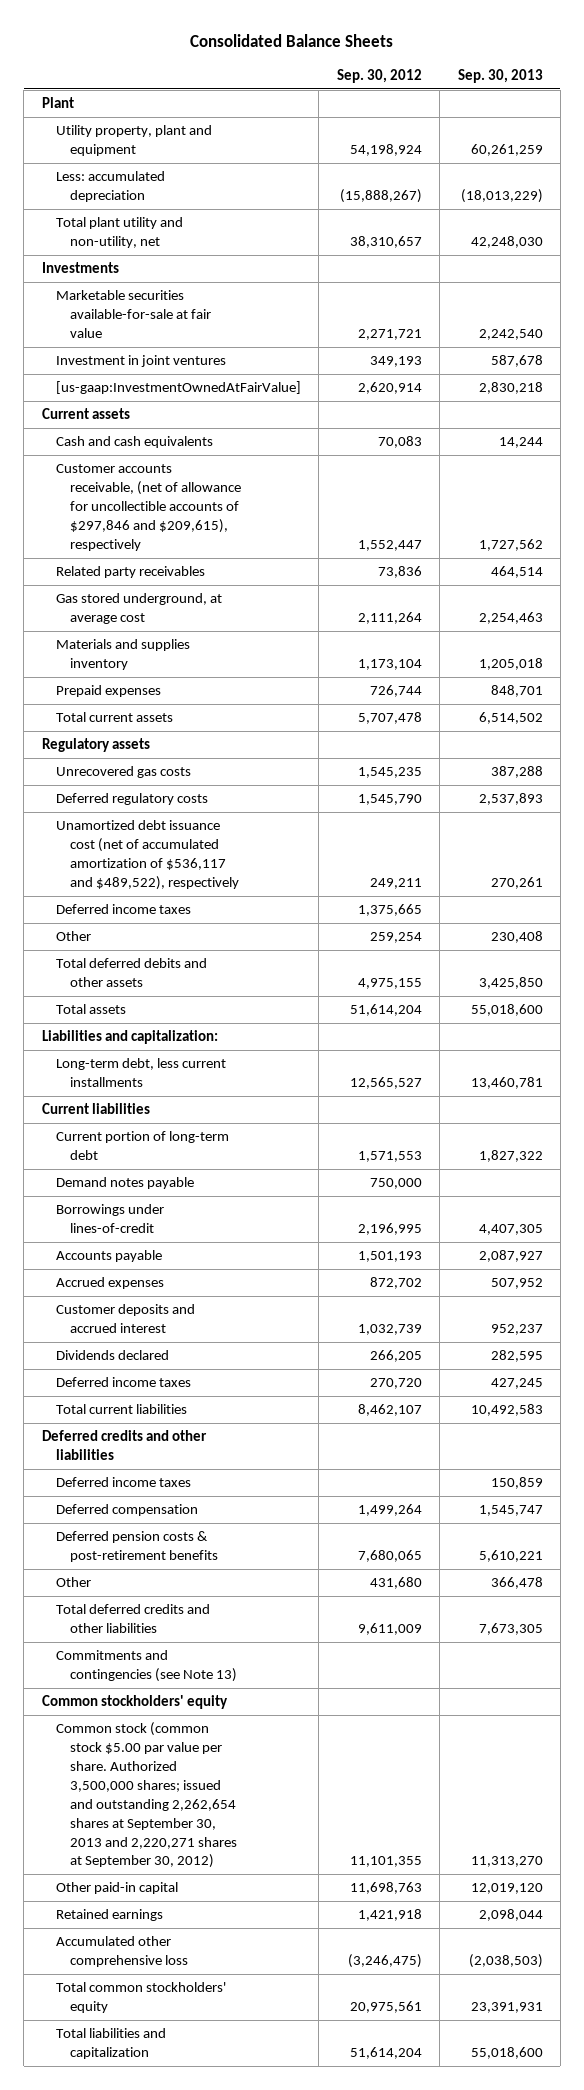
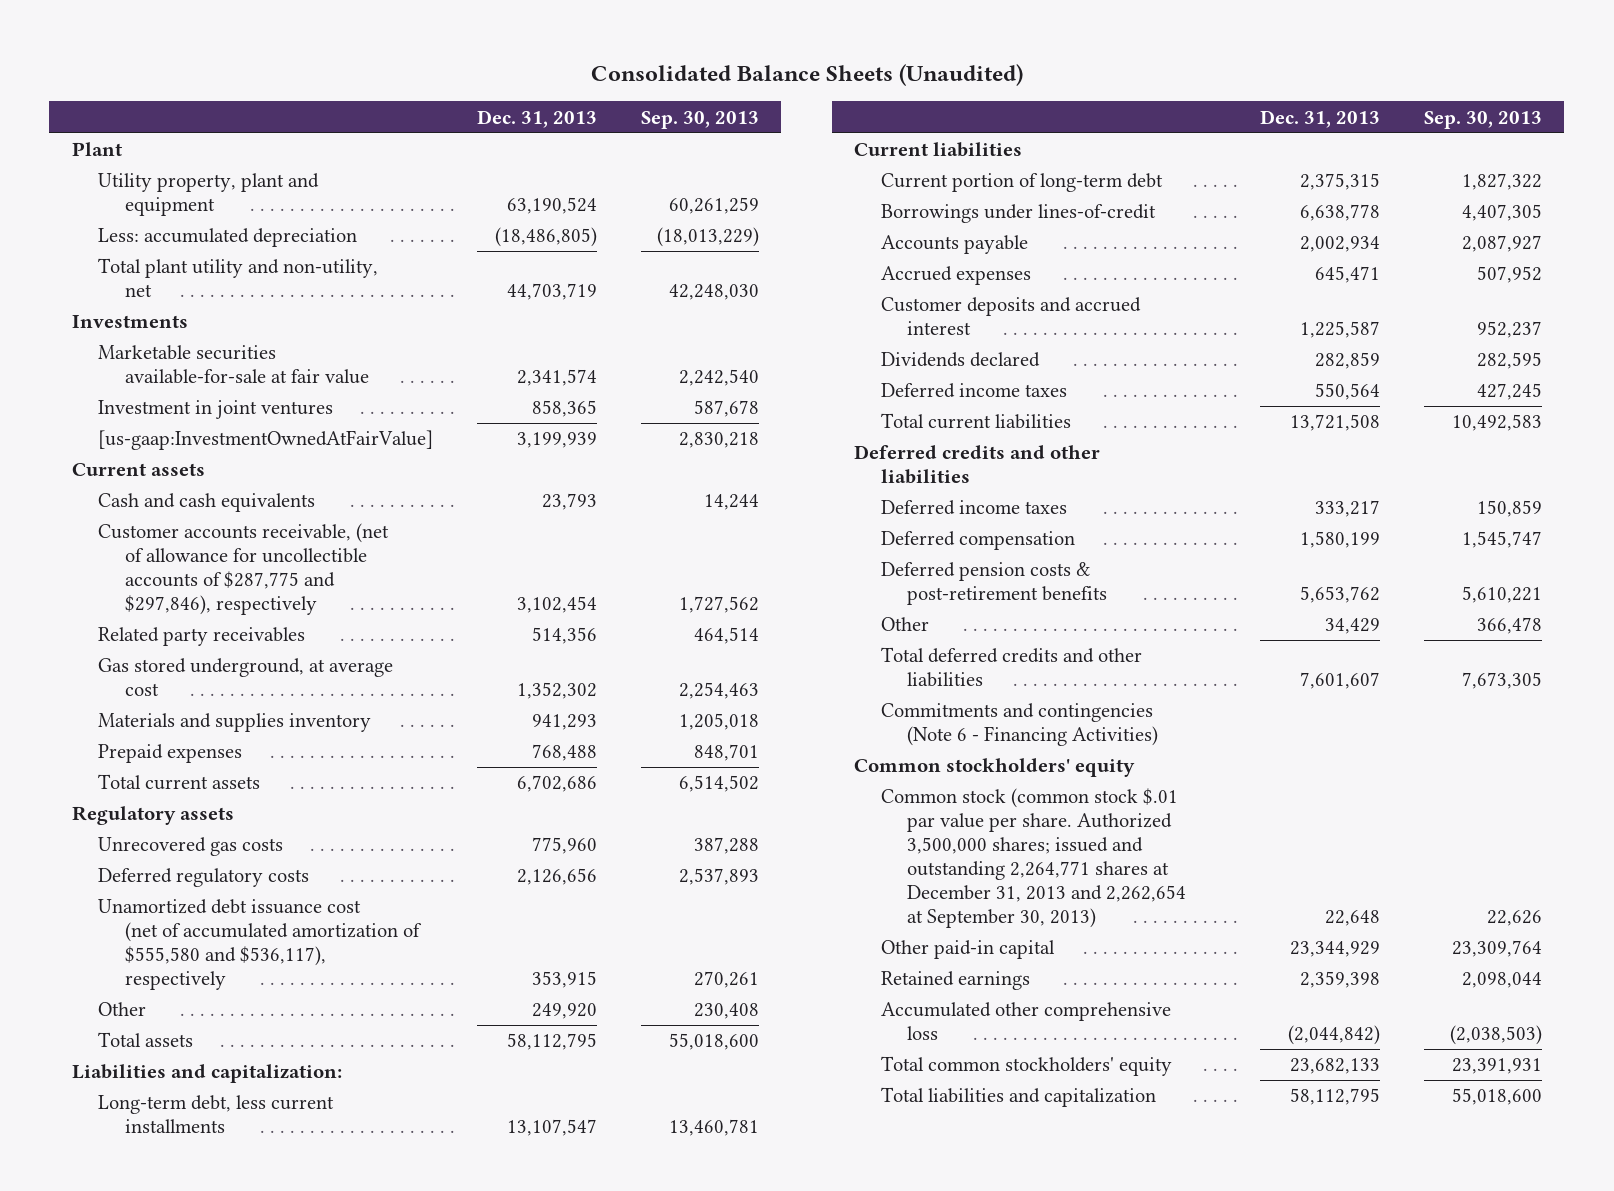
[190,33,394,47] Consolidated Balance Sheets -> [590,64,1023,87] Consolidated Balance Sheets (Unaudited)
[336,69,422,84] Sep. 30, 2012 -> none
none -> [477,109,598,128] Dec. 31, 2013
[56,464,242,551] Customer accounts receivable, (net of allowance for uncollectible accounts of $297,846 and $209,615), respectively -> [98,523,390,616] Customer accounts receivable, (net of allowance for uncollectible accounts of $287,775 and $297,846), respectively
[56,904,192,915] Deferred income taxes -> none
[56,820,240,891] Unamortized debt issuance cost (net of accumulated amortization of $536,117 and $489,522), respectively -> [98,899,422,991] Unamortized debt issuance cost (net of accumulated amortization of $555,580 and $536,117), respectively
[56,958,208,988] Total deferred debits and other assets -> none
[56,1177,195,1190] Demand notes payable -> none
[56,1650,238,1683] Commitments and contingencies (see Note 13) -> [880,703,1159,747] Commitments and contingencies (Note 6 - Financing Activities)
[56,1722,238,1869] Common stock (common stock $5.00 par value per share. Authorized 3,500,000 shares; issued and outstanding 2,262,654 shares at September 30, 2013 and 2,220,271 shares at September 30, 2012) -> [880,788,1187,929] Common stock (common stock $.01 par value per share. Authorized 3,500,000 shares; issued and outstanding 2,264,771 shares at December 31, 2013 and 2,262,654 at September 30, 2013)
[470,1856,543,1868] 11,313,270 -> [1487,910,1543,927] 22,626
[470,1883,543,1895] 12,019,120 -> [1452,940,1543,958] 23,309,764

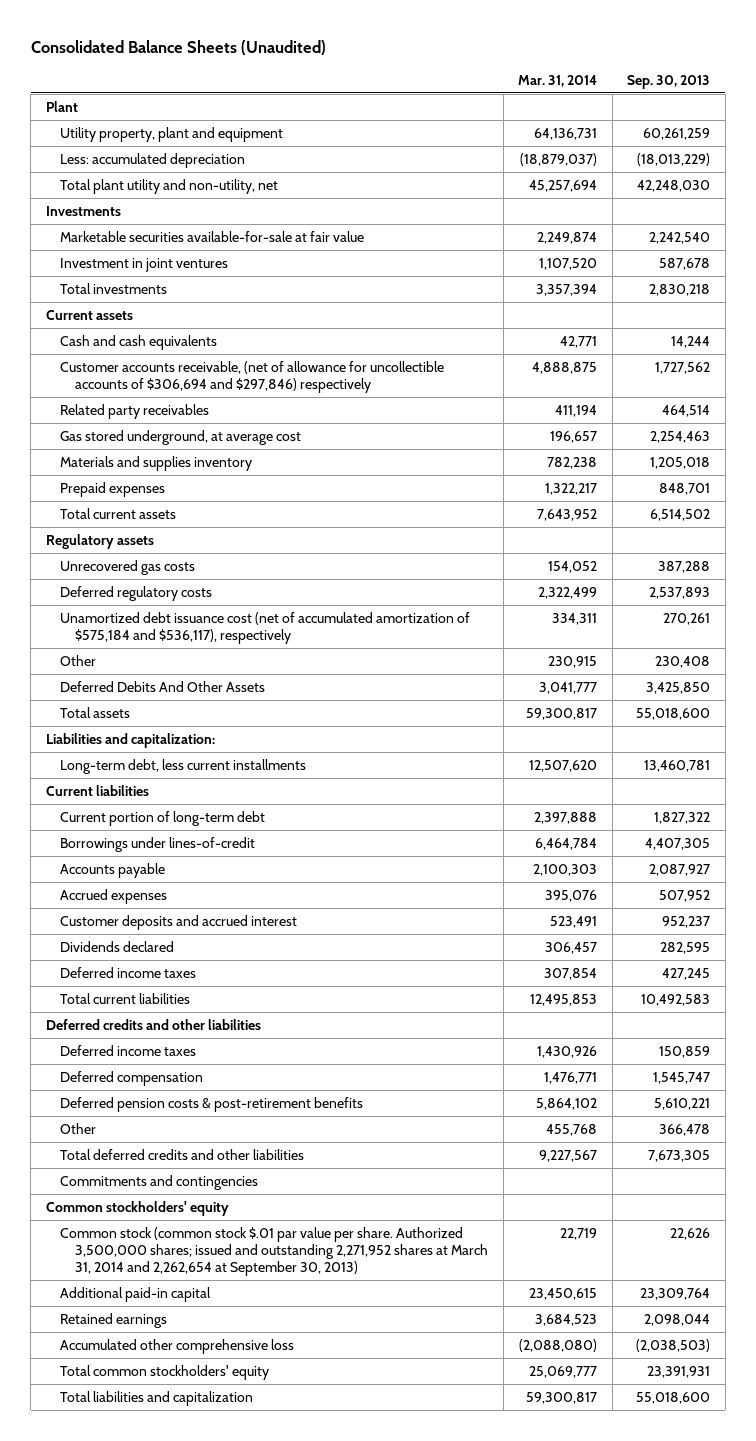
[477,109,598,128] Dec. 31, 2013 -> none
none -> [518,74,598,87] Mar. 31, 2014
[98,430,434,451] [us-gaap:InvestmentOwnedAtFairValue] -> [60,282,168,294] Total investments
[98,523,390,616] Customer accounts receivable, (net of allowance for uncollectible accounts of $287,775 and $297,846), respectively -> [60,360,445,393] Customer accounts receivable, (net of allowance for uncollectible accounts of $306,694 and $297,846) respectively
[98,899,422,991] Unamortized debt issuance cost (net of accumulated amortization of $555,580 and $536,117), respectively -> [60,611,471,644] Unamortized debt issuance cost (net of accumulated amortization of $575,184 and $536,117), respectively
none -> [60,680,266,692] Deferred Debits And Other Assets
[880,703,1159,747] Commitments and contingencies (Note 6 - Financing Activities) -> [60,1174,259,1190] Commitments and contingencies
[880,788,1187,929] Common stock (common stock $.01 par value per share. Authorized 3,500,000 shares; issued and outstanding 2,264,771 shares at December 31, 2013 and 2,262,654 at September 30, 2013) -> [60,1226,489,1276] Common stock (common stock $.01 par value per share. Authorized 3,500,000 shares; issued and outstanding 2,271,952 shares at March 31, 2014 and 2,262,654 at September 30, 2013)
[880,940,1055,960] Other paid-in capital -> [60,1286,212,1302] Additional paid-in capital

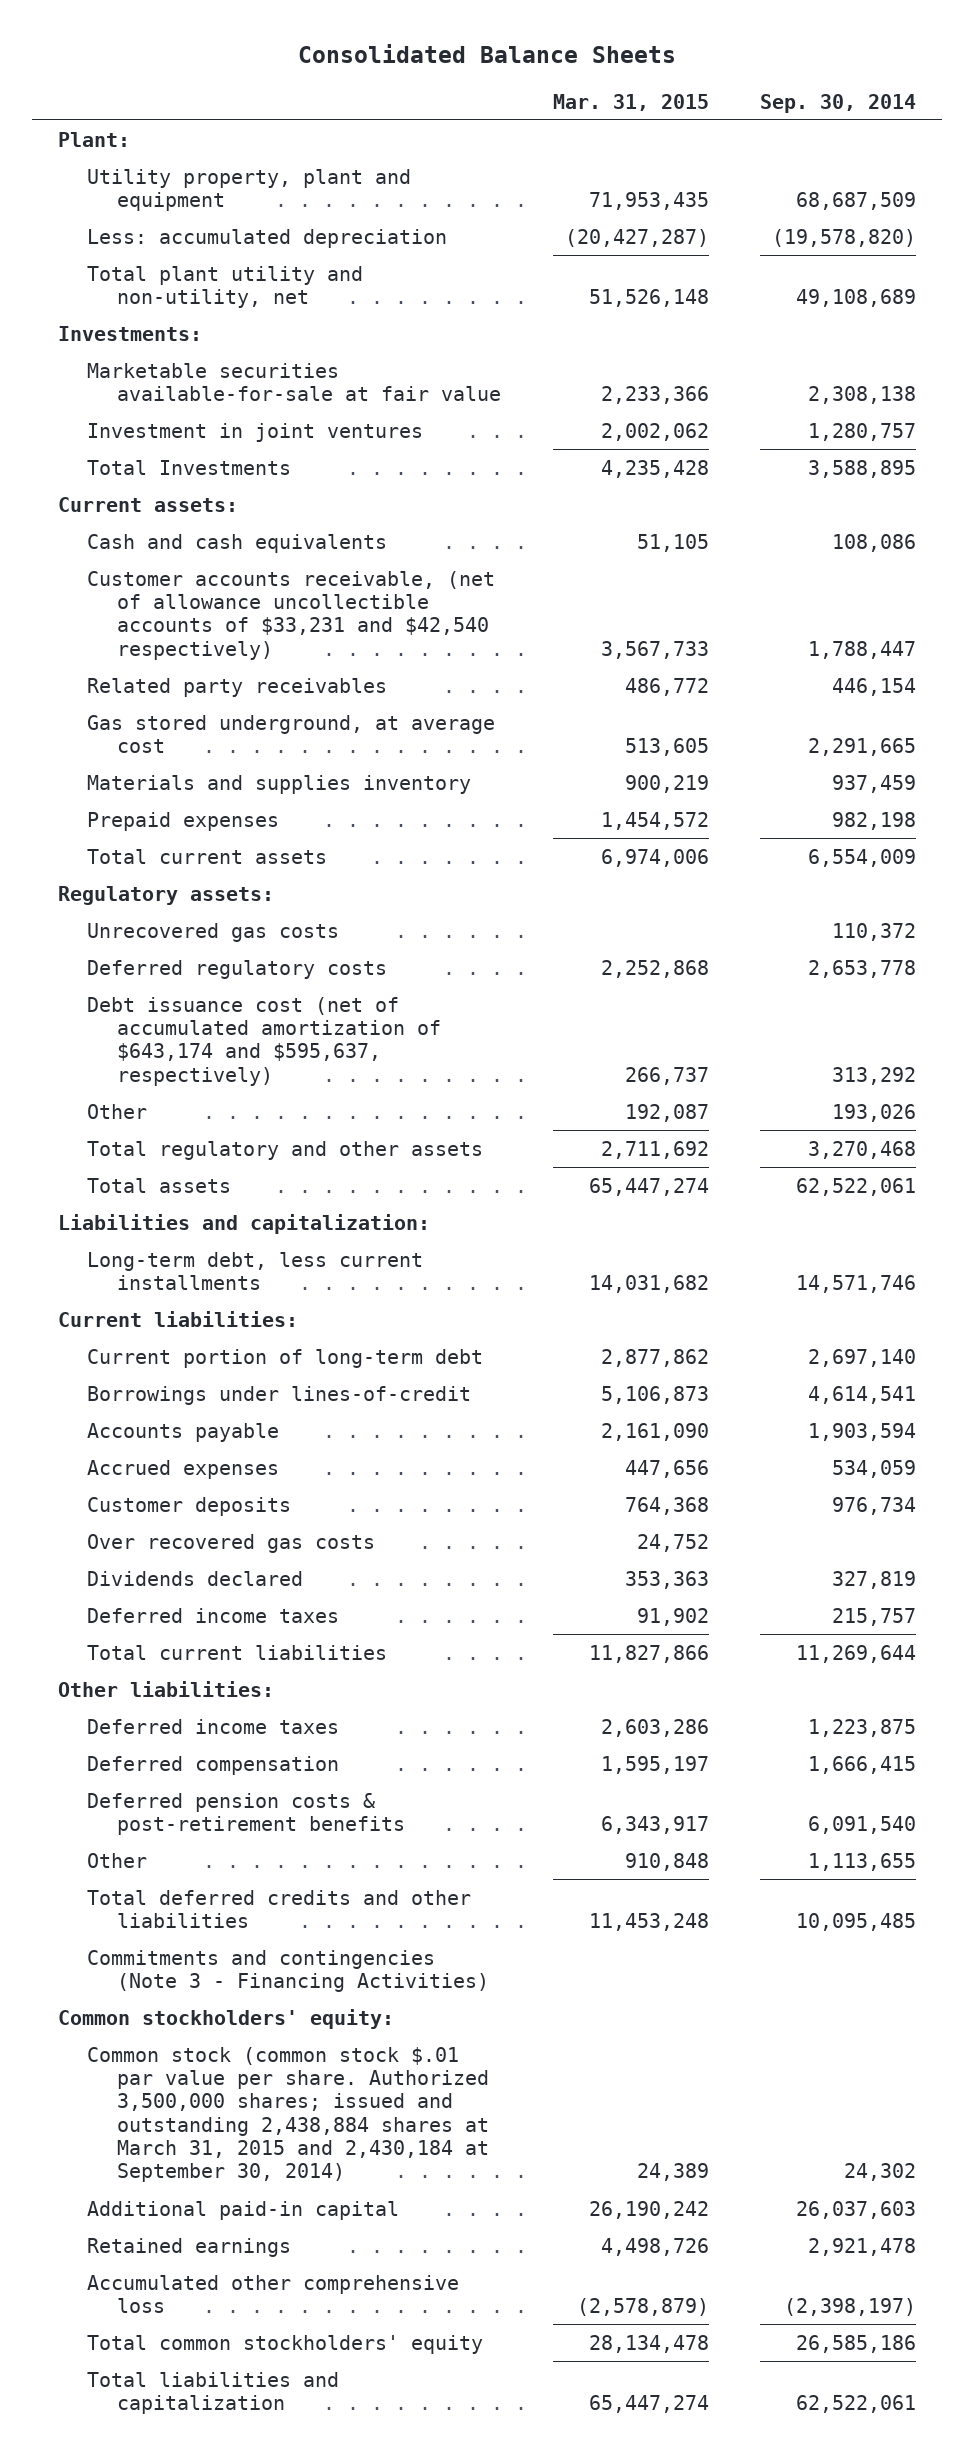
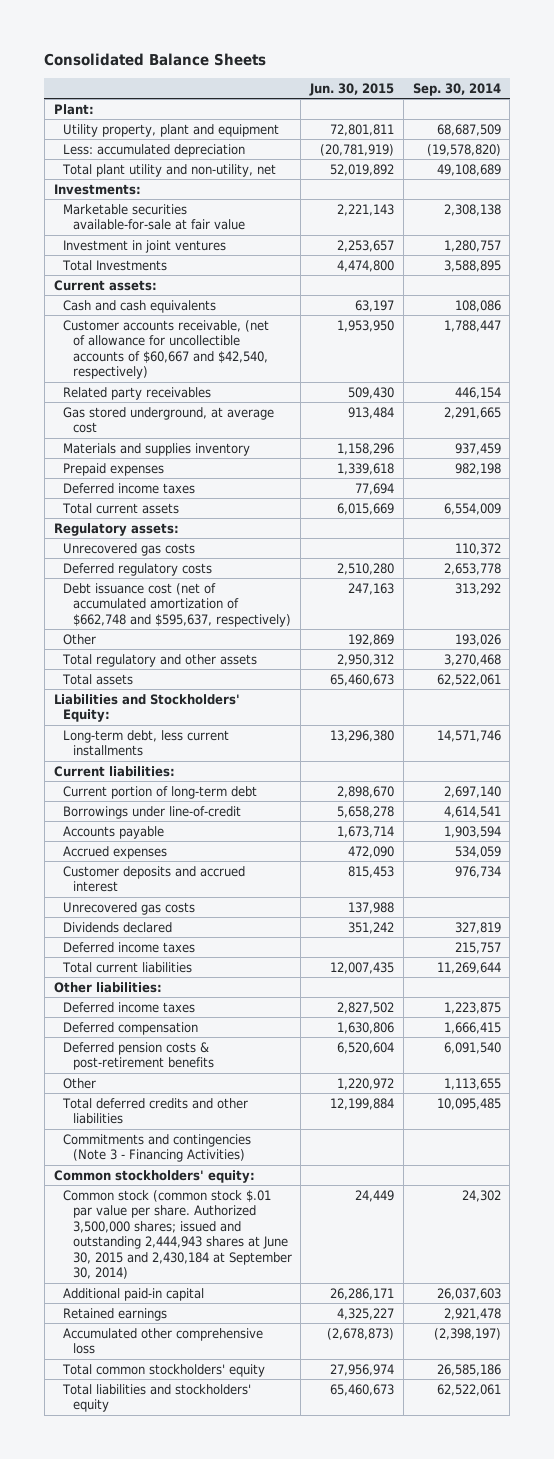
[552,93,709,111] Mar. 31, 2015 -> none
none -> [309,82,395,96] Jun. 30, 2015
[87,570,496,660] Customer accounts receivable, (net of allowance uncollectible accounts of $33,231 and $42,540 respectively) -> [63,319,270,380] Customer accounts receivable, (net of allowance for uncollectible accounts of $60,667 and $42,540, respectively)
none -> [63,482,196,494] Deferred income taxes
[87,996,441,1086] Debt issuance cost (net of accumulated amortization of $643,174 and $595,637, respectively) -> [63,582,291,627] Debt issuance cost (net of accumulated amortization of $662,748 and $595,637, respectively)
[57,1213,430,1234] Liabilities and capitalization: -> [53,693,240,723] Liabilities and Stockholders' Equity:
[87,1385,472,1405] Borrowings under lines-of-credit -> [63,805,242,819] Borrowings under line-of-credit
[87,1496,292,1516] Customer deposits -> [63,865,246,893] Customer deposits and accrued interest
[87,1533,376,1553] Over recovered gas costs -> [63,901,196,915] Unrecovered gas costs
[87,2046,489,2183] Common stock (common stock $.01 par value per share. Authorized 3,500,000 shares; issued and outstanding 2,438,884 shares at March 31, 2015 and 2,430,184 at September 30, 2014) -> [63,1189,292,1280] Common stock (common stock $.01 par value per share. Authorized 3,500,000 shares; issued and outstanding 2,444,943 shares at June 30, 2015 and 2,430,184 at September 30, 2014)
[87,2371,340,2415] Total liabilities and capitalization -> [62,1383,252,1413] Total liabilities and stockholders' equity

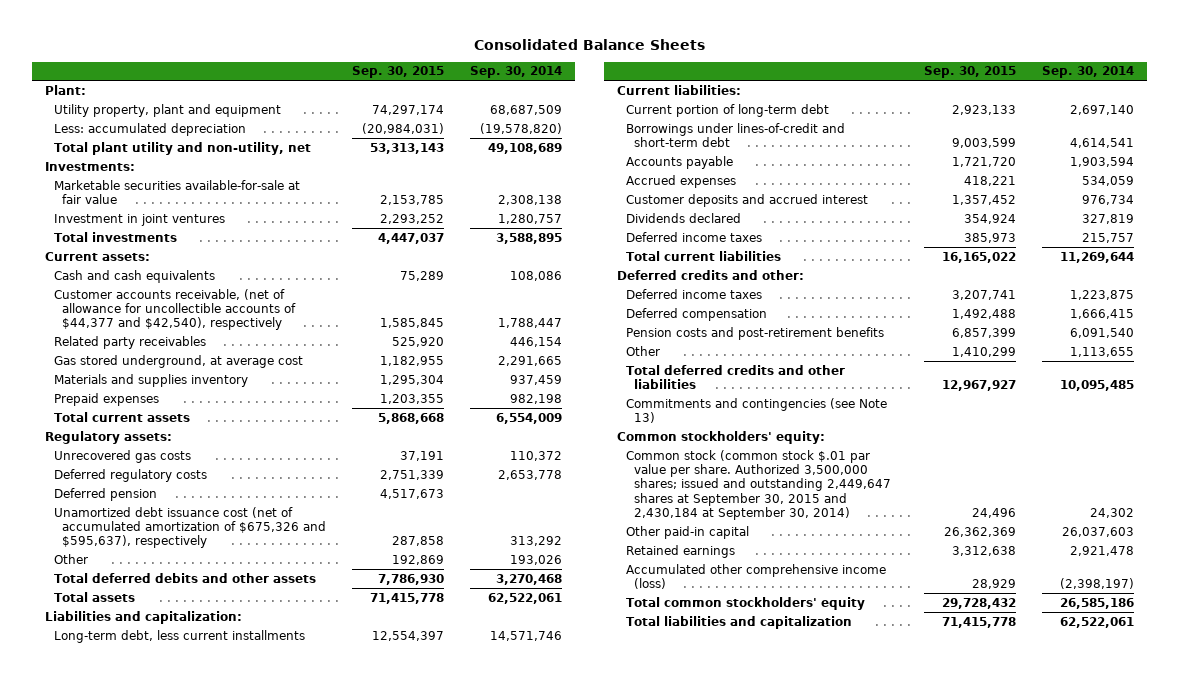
[309,82,395,96] Jun. 30, 2015 -> none
none -> [351,66,444,79] Sep. 30, 2015
[62,259,168,271] Total Investments -> [53,231,177,242] Total investments
[63,319,270,380] Customer accounts receivable, (net of allowance for uncollectible accounts of $60,667 and $42,540, respectively) -> [53,288,296,331] Customer accounts receivable, (net of allowance for uncollectible accounts of $44,377 and $42,540), respectively
[63,482,196,494] Deferred income taxes -> none
none -> [53,487,157,501] Deferred pension
[63,582,291,627] Debt issuance cost (net of accumulated amortization of $662,748 and $595,637, respectively) -> [53,506,326,549] Unamortized debt issuance cost (net of accumulated amortization of $675,326 and $595,637), respectively
[62,653,258,667] Total regulatory and other assets -> [53,572,316,583] Total deferred debits and other assets
[53,693,240,723] Liabilities and Stockholders' Equity: -> [45,610,243,624] Liabilities and capitalization:
[63,805,242,819] Borrowings under line-of-credit -> [625,122,845,147] Borrowings under lines-of-credit and short-term debt
[63,901,196,915] Unrecovered gas costs -> none
[53,981,162,993] Other liabilities: -> [617,269,805,280] Deferred credits and other:
[63,1041,214,1071] Deferred pension costs & post-retirement benefits -> [625,326,884,340] Pension costs and post-retirement benefits
[63,1133,252,1163] Commitments and contingencies (Note 3 - Financing Activities) -> [625,397,887,423] Commitments and contingencies (see Note 13)
[63,1189,292,1280] Common stock (common stock $.01 par value per share. Authorized 3,500,000 shares; issued and outstanding 2,444,943 shares at June 30, 2015 and 2,430,184 at September 30, 2014) -> [625,449,891,521] Common stock (common stock $.01 par value per share. Authorized 3,500,000 shares; issued and outstanding 2,449,647 shares at September 30, 2015 and 2,430,184 at September 30, 2014)
[63,1287,205,1301] Additional paid-in capital -> [625,525,749,539] Other paid-in capital
[63,1327,264,1355] Accumulated other comprehensive loss -> [625,563,886,589] Accumulated other comprehensive income (loss)
[62,1383,252,1413] Total liabilities and stockholders' equity -> [625,615,852,629] Total liabilities and capitalization

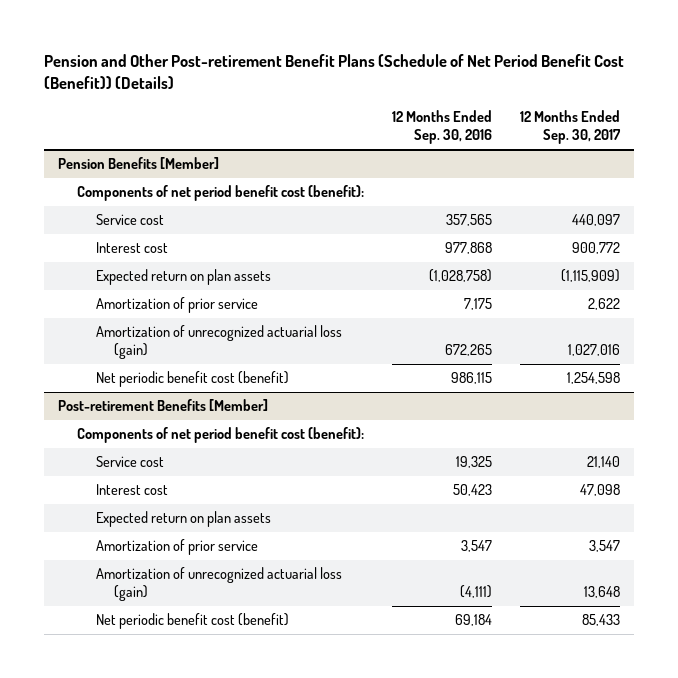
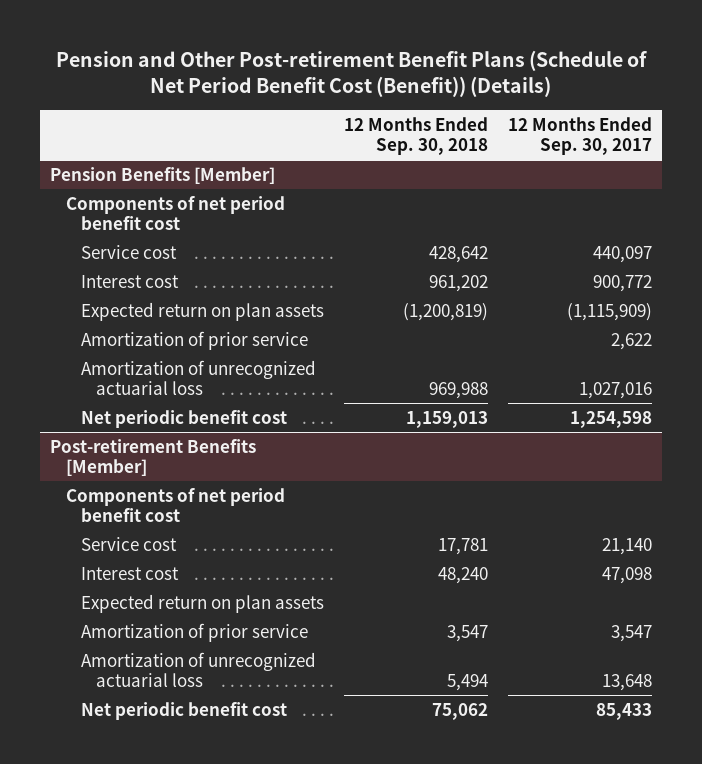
[392,110,493,145] 12 Months Ended Sep. 30, 2016 -> none
none -> [343,117,488,155] 12 Months Ended Sep. 30, 2018
[77,185,365,202] Components of net period benefit cost (benefit): -> [65,195,285,230] Components of net period benefit cost
[95,325,342,360] Amortization of unrecognized actuarial loss (gain) -> [80,359,316,395] Amortization of unrecognized actuarial loss
[95,371,289,388] Net periodic benefit cost (benefit) -> [80,409,287,428] Net periodic benefit cost
[77,427,365,444] Components of net period benefit cost (benefit): -> [65,487,285,522] Components of net period benefit cost
[95,567,342,602] Amortization of unrecognized actuarial loss (gain) -> [80,651,316,687] Amortization of unrecognized actuarial loss
[95,613,289,630] Net periodic benefit cost (benefit) -> [80,701,287,720] Net periodic benefit cost

